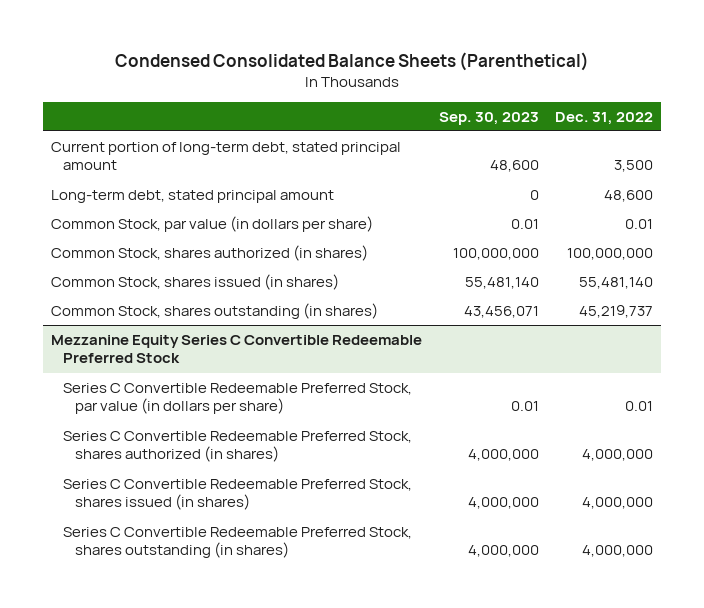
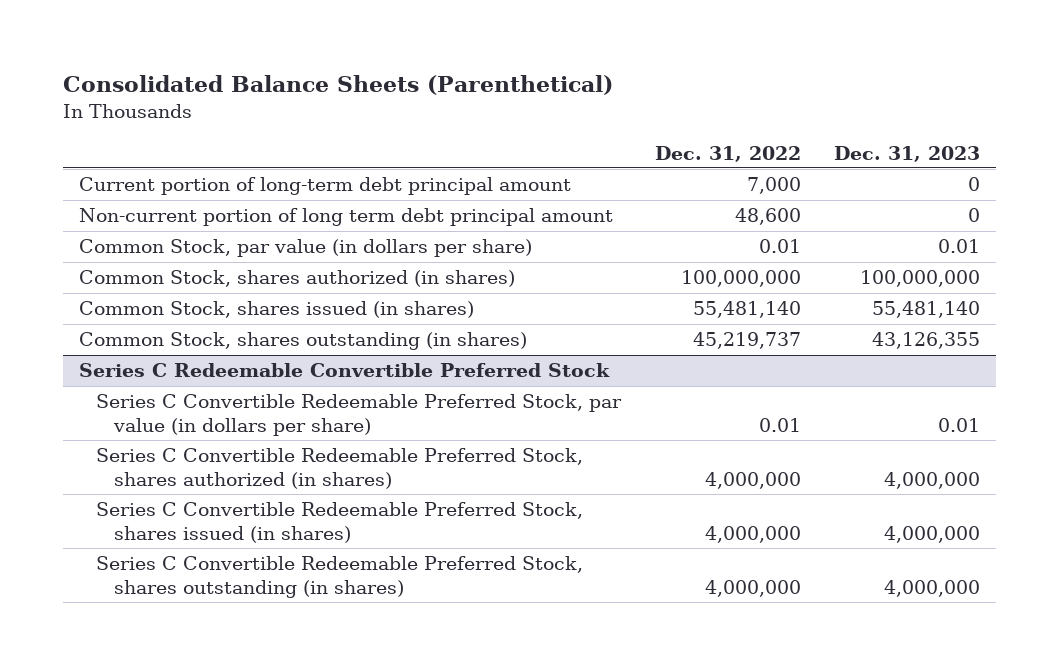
[115,51,590,71] Condensed Consolidated Balance Sheets (Parenthetical) -> [62,75,613,96] Consolidated Balance Sheets (Parenthetical)
[438,111,539,125] Sep. 30, 2023 -> none
none -> [833,145,980,162] Dec. 31, 2023
[51,142,402,171] Current portion of long-term debt, stated principal amount -> [79,177,572,196] Current portion of long-term debt principal amount
[613,160,653,173] 3,500 -> [746,177,801,195] 7,000
[51,190,335,204] Long-term debt, stated principal amount -> [79,208,614,227] Non-current portion of long term debt principal amount
[51,335,423,364] Mezzanine Equity Series C Convertible Redeemable Preferred Stock -> [79,363,611,378] Series C Redeemable Convertible Preferred Stock

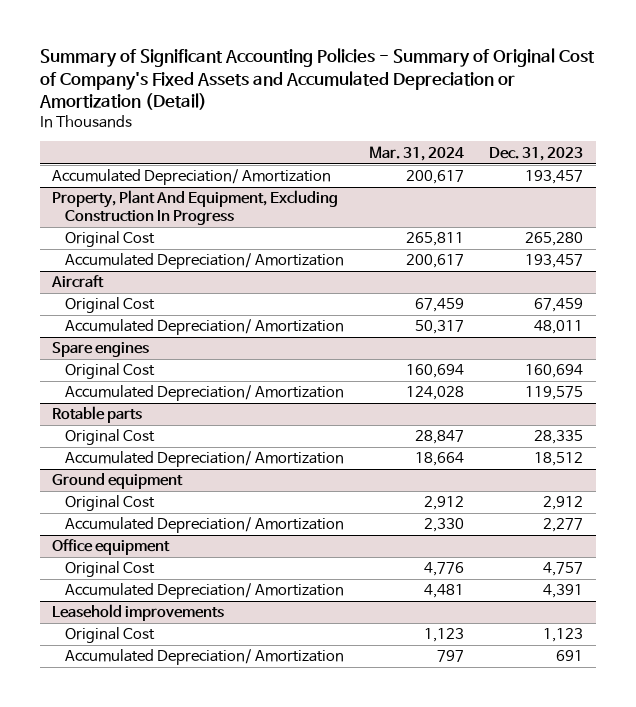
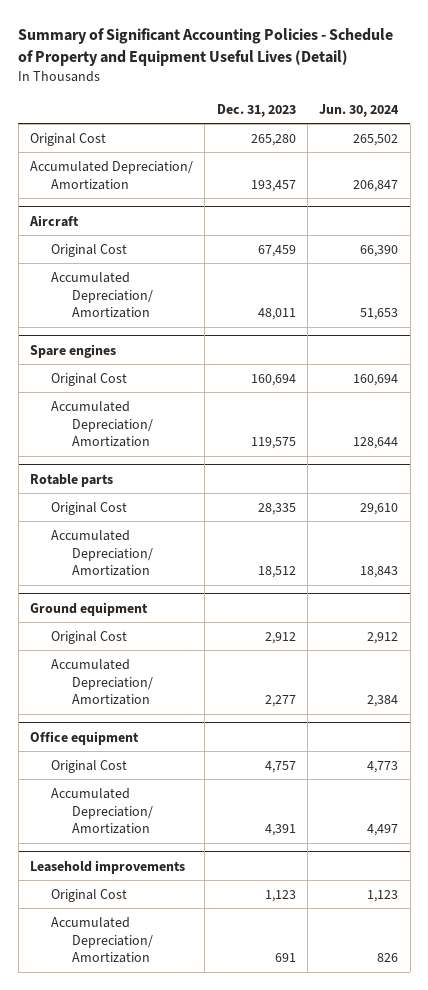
[38,48,595,111] Summary of Significant Accounting Policies - Summary of Original Cost of Company's Fixed Assets and Accumulated Depreciation or Amortization (Detail) -> [18,28,394,66] Summary of Significant Accounting Policies - Schedule of Property and Equipment Useful Lives (Detail)
[368,145,464,161] Mar. 31, 2024 -> none
none -> [319,103,400,117] Jun. 30, 2024
[52,169,332,186] Accumulated Depreciation/ Amortization -> none
[52,190,339,226] Property, Plant And Equipment, Excluding Construction In Progress -> none

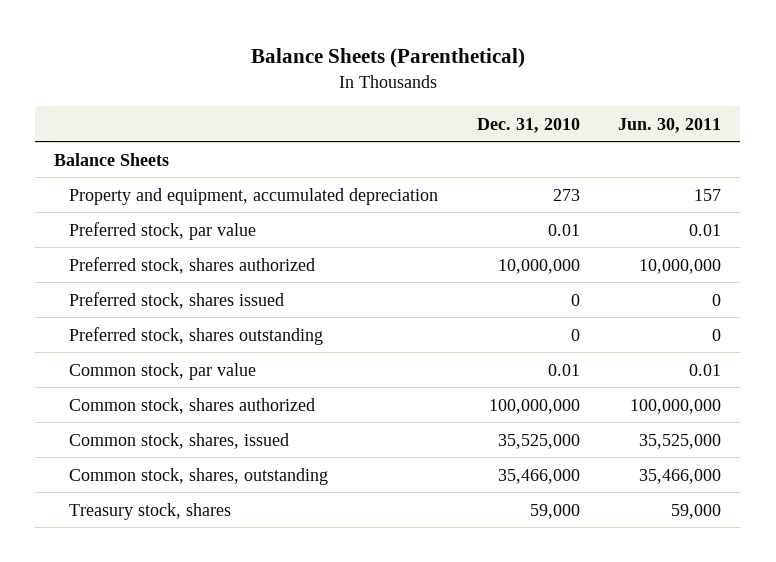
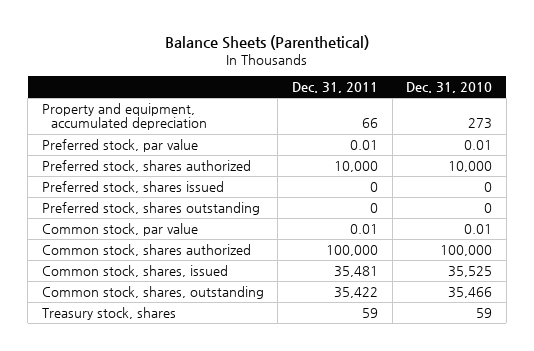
[618,117,722,133] Jun. 30, 2011 -> none
none -> [292,82,379,94] Dec. 31, 2011
[54,152,170,166] Balance Sheets -> none
[497,258,580,274] 10,000,000 -> [448,161,493,173] 10,000
[488,398,580,414] 100,000,000 -> [440,245,493,257] 100,000
[497,433,580,449] 35,525,000 -> [448,266,493,278] 35,525
[497,468,580,484] 35,466,000 -> [448,287,493,299] 35,466
[529,503,580,519] 59,000 -> [476,308,493,319] 59

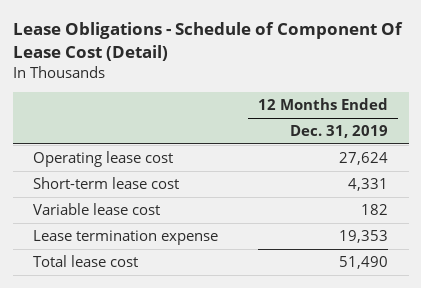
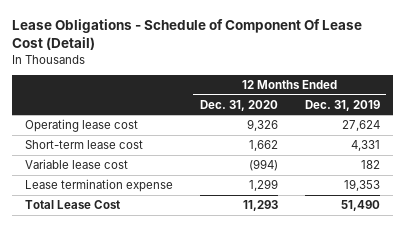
none -> [199,99,278,111] Dec. 31, 2020
[33,255,139,268] Total lease cost -> [25,200,121,210] Total Lease Cost

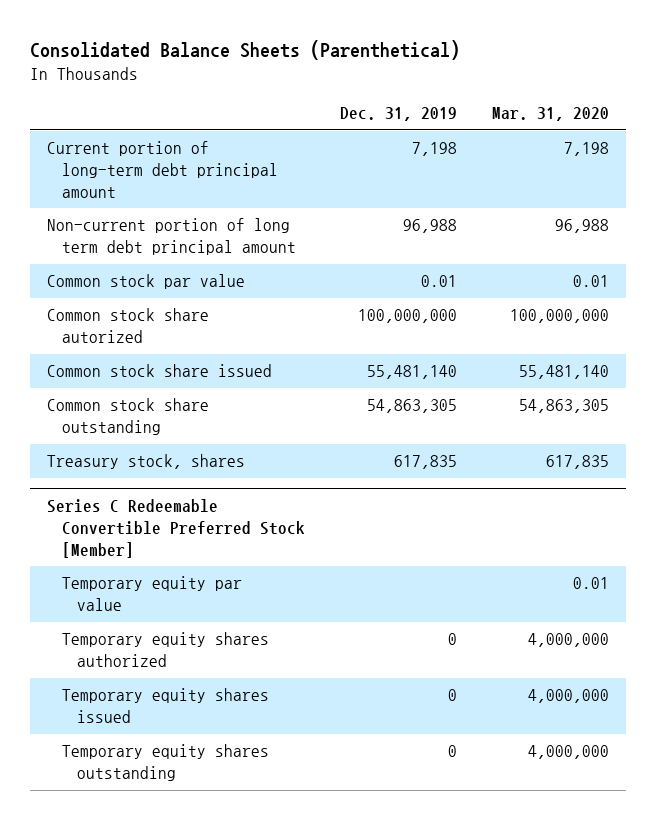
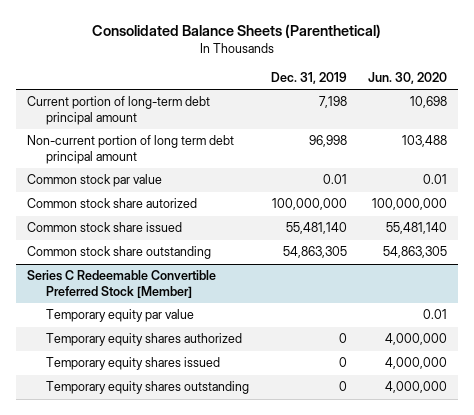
[491,107,609,122] Mar. 31, 2020 -> none
none -> [368,72,448,85] Jun. 30, 2020
[403,219,458,234] 96,988 -> [308,135,347,148] 96,998
[47,454,246,470] Treasury stock, shares -> none

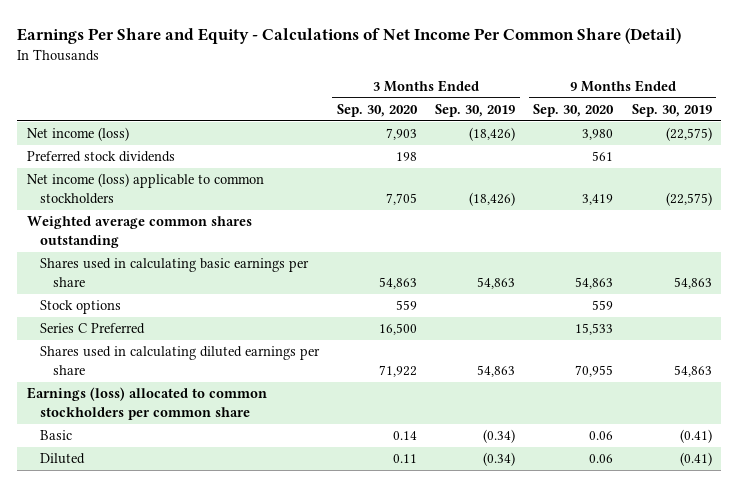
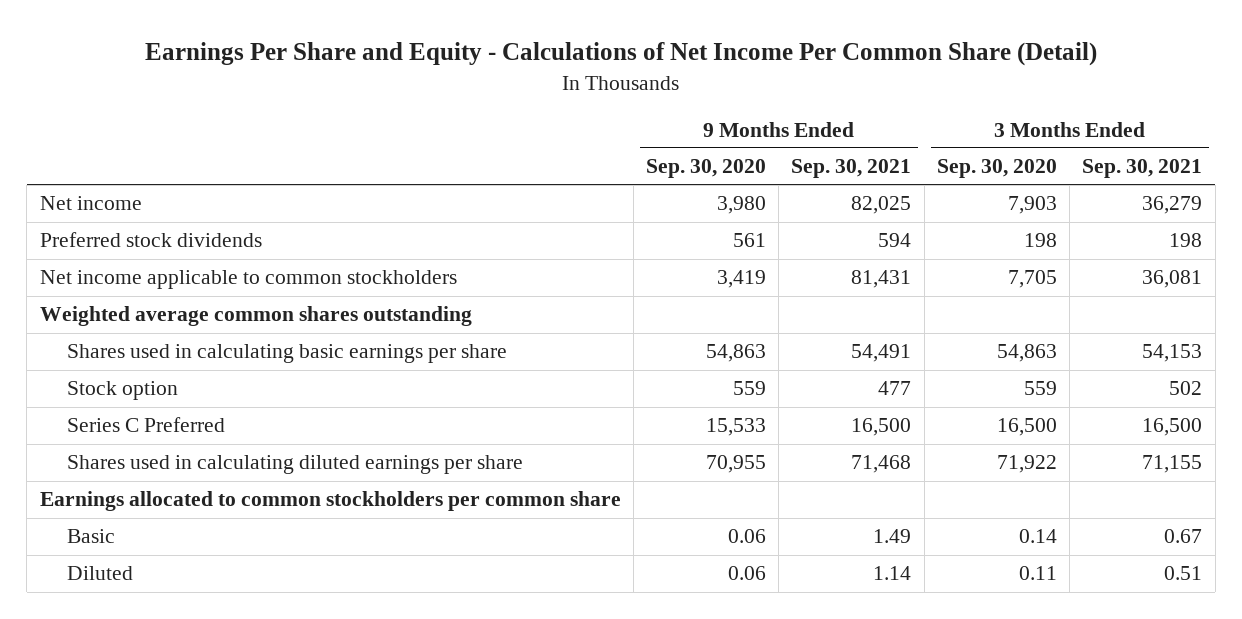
[435,104,516,118] Sep. 30, 2019 -> none
[631,104,712,118] Sep. 30, 2019 -> none
none -> [791,159,912,179] Sep. 30, 2021
none -> [1082,159,1203,179] Sep. 30, 2021
[26,127,129,142] Net income (loss) -> [39,196,142,211] Net income
[26,173,264,204] Net income (loss) applicable to common stockholders -> [39,270,457,290] Net income applicable to common stockholders
[39,300,121,315] Stock options -> [67,381,179,401] Stock option
[26,387,267,420] Earnings (loss) allocated to common stockholders per common share -> [39,491,621,512] Earnings allocated to common stockholders per common share

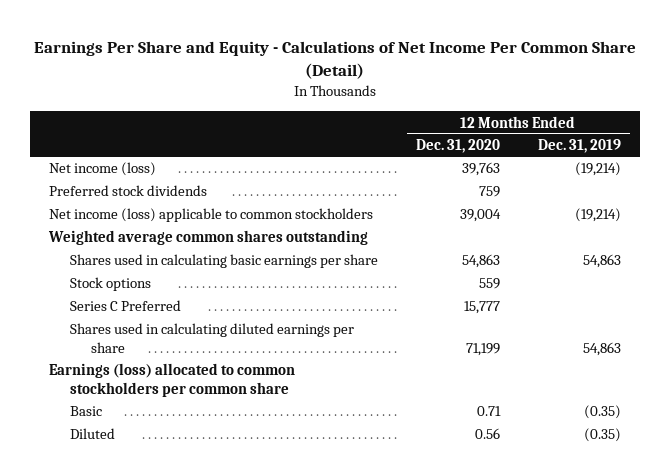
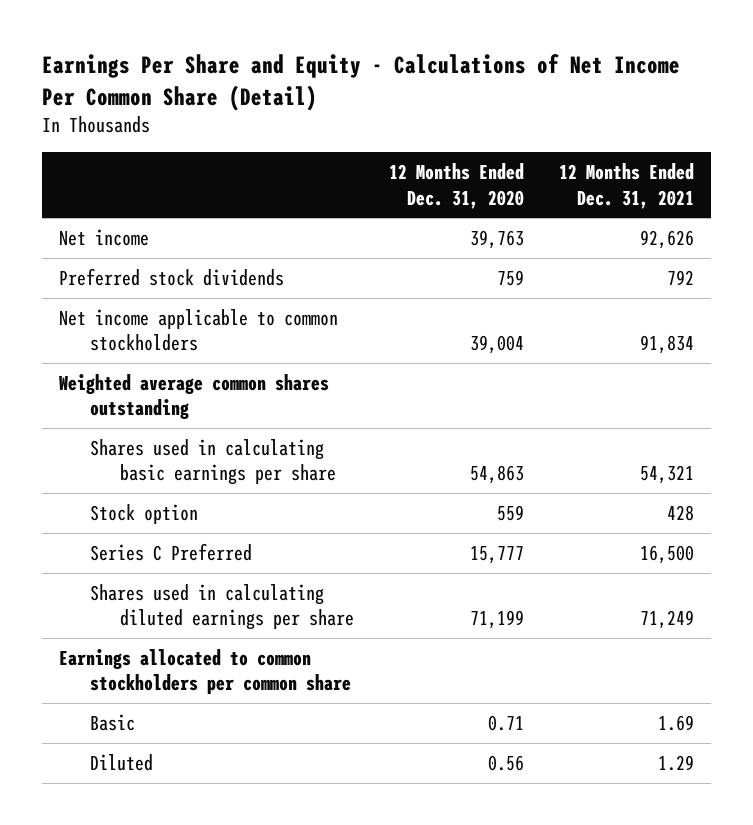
[537,139,621,154] Dec. 31, 2019 -> none
none -> [558,163,694,209] 12 Months Ended Dec. 31, 2021
[49,162,157,177] Net income (loss) -> [59,228,150,246] Net income
[49,208,374,223] Net income (loss) applicable to common stockholders -> [59,308,339,352] Net income applicable to common stockholders
[70,277,152,292] Stock options -> [89,503,198,524] Stock option
[49,363,296,397] Earnings (loss) allocated to common stockholders per common share -> [59,648,351,695] Earnings allocated to common stockholders per common share

